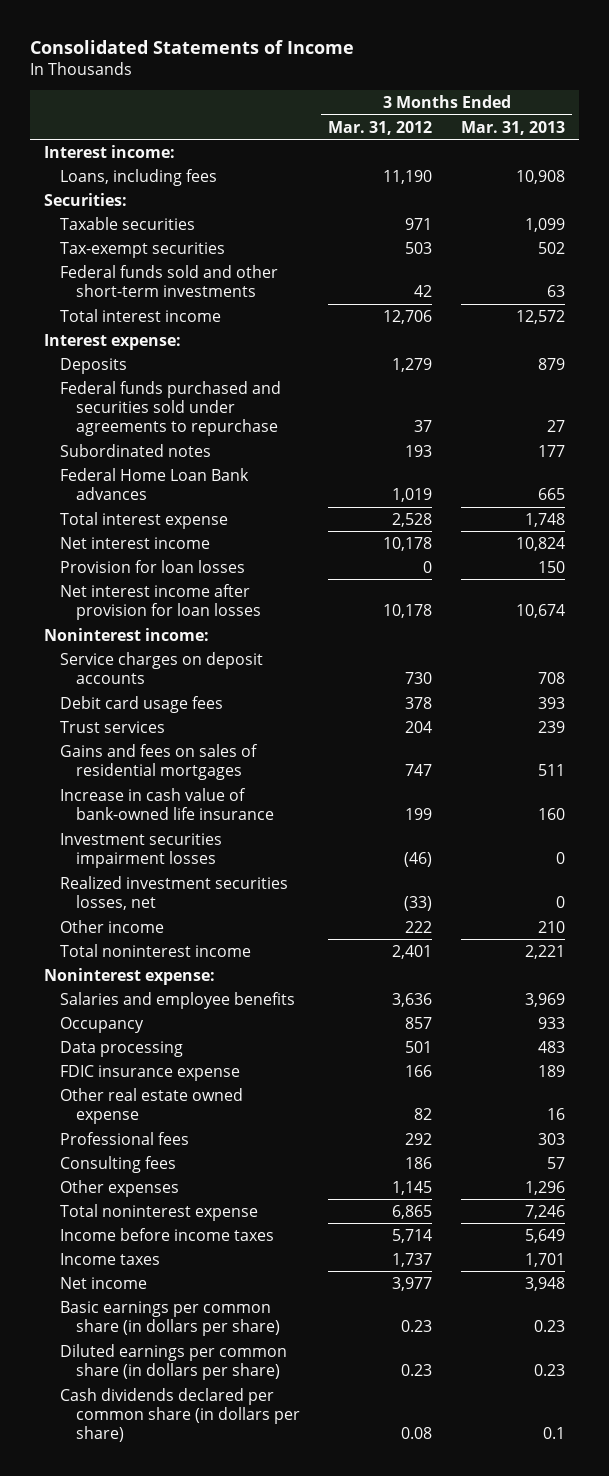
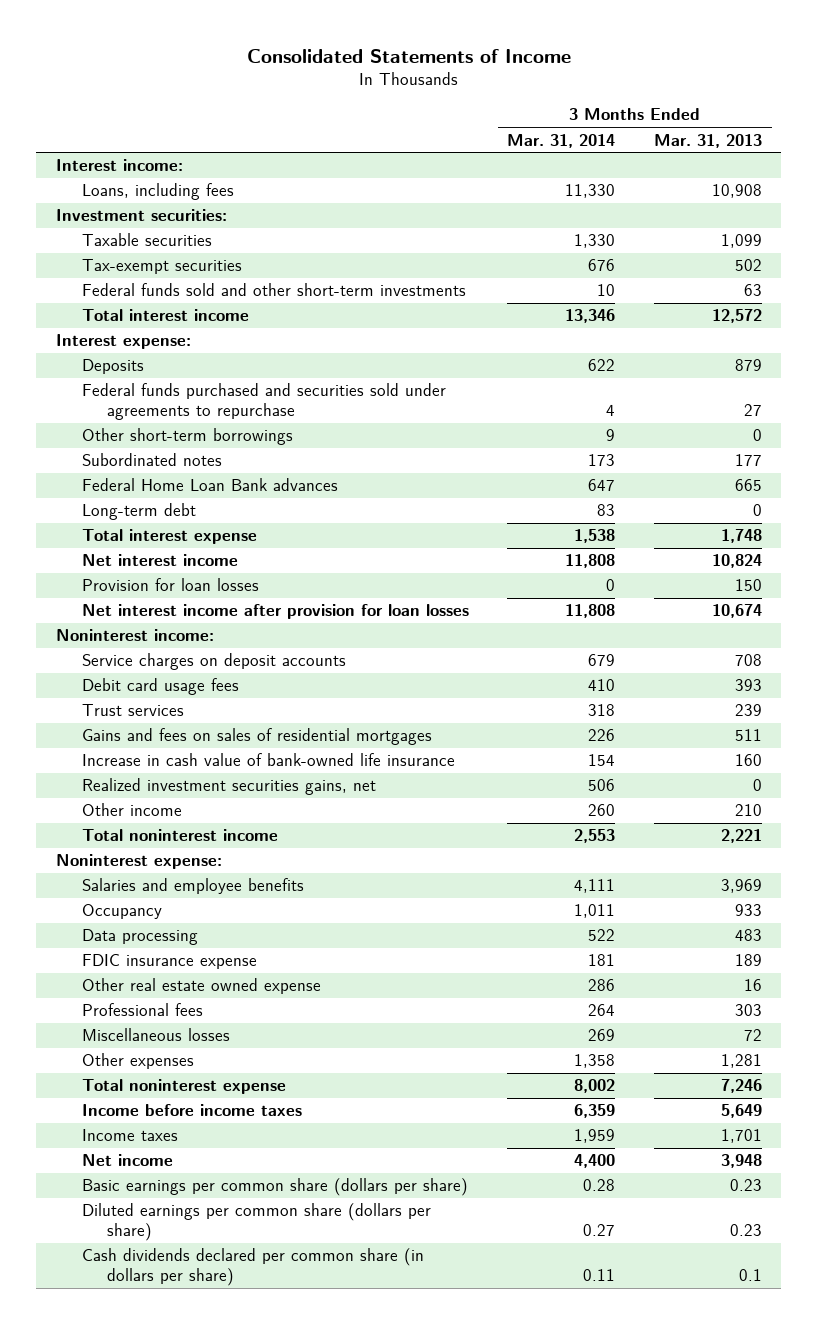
[328,120,433,135] Mar. 31, 2012 -> none
none -> [507,133,616,148] Mar. 31, 2014
[43,192,127,206] Securities: -> [55,209,227,222] Investment securities:
none -> [81,428,293,446] Other short-term borrowings
none -> [81,503,196,521] Long-term debt
[59,832,222,868] Investment securities impairment losses -> none
[59,875,288,910] Realized investment securities losses, net -> [81,778,376,796] Realized investment securities gains, net
[59,1155,176,1173] Consulting fees -> none
none -> [81,1028,230,1042] Miscellaneous losses
[525,1180,566,1195] 1,296 -> [720,1054,762,1069] 1,281
[59,1300,280,1336] Basic earnings per common share (in dollars per share) -> [81,1178,468,1197] Basic earnings per common share (dollars per share)
[59,1343,287,1380] Diluted earnings per common share (in dollars per share) -> [81,1203,431,1241] Diluted earnings per common share (dollars per share)

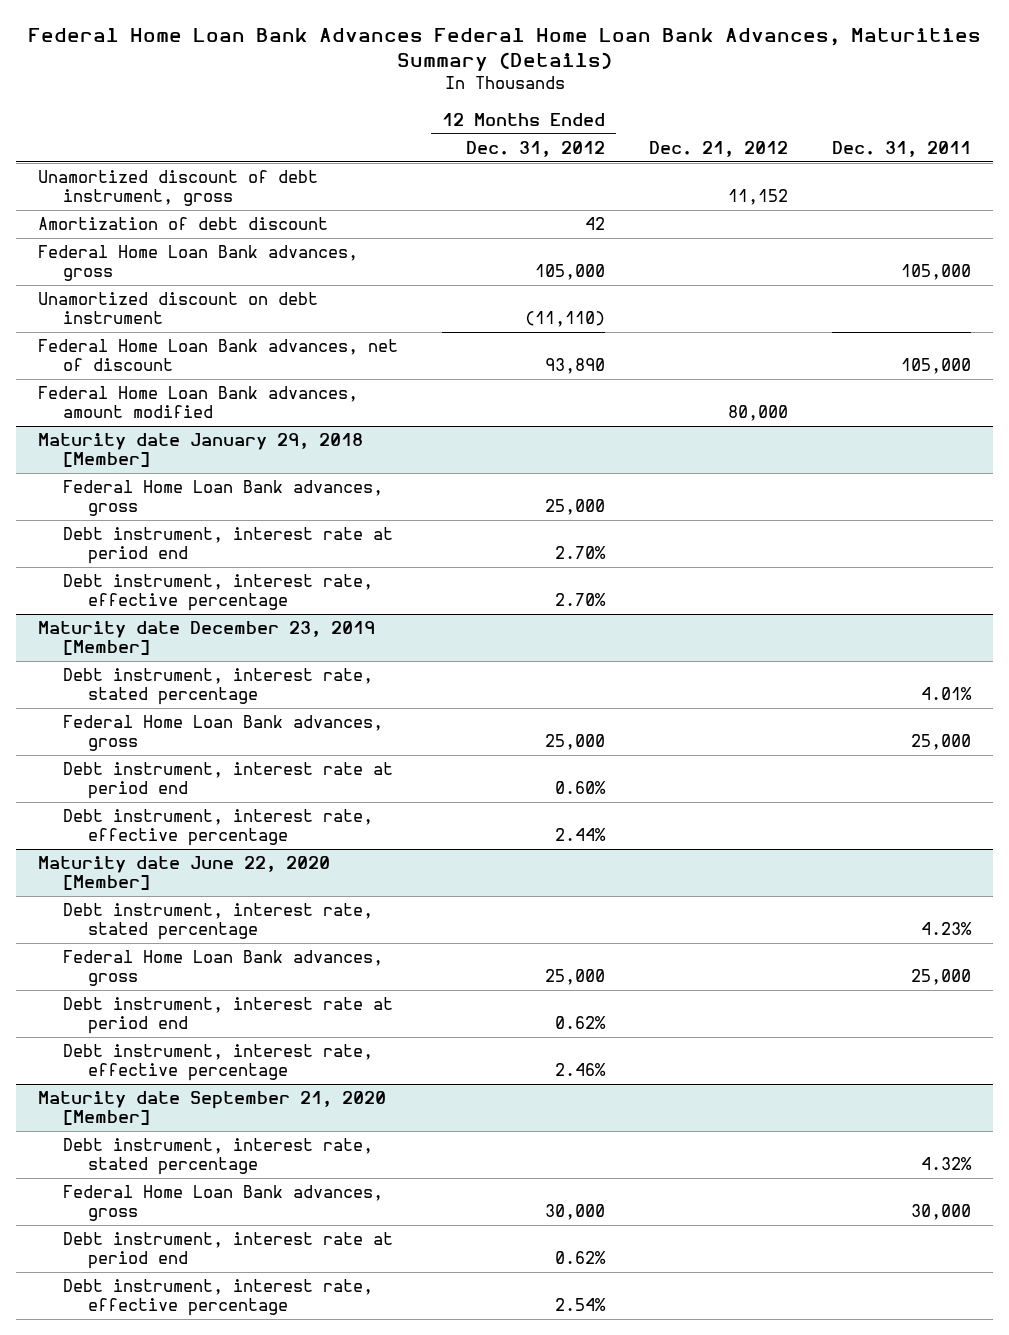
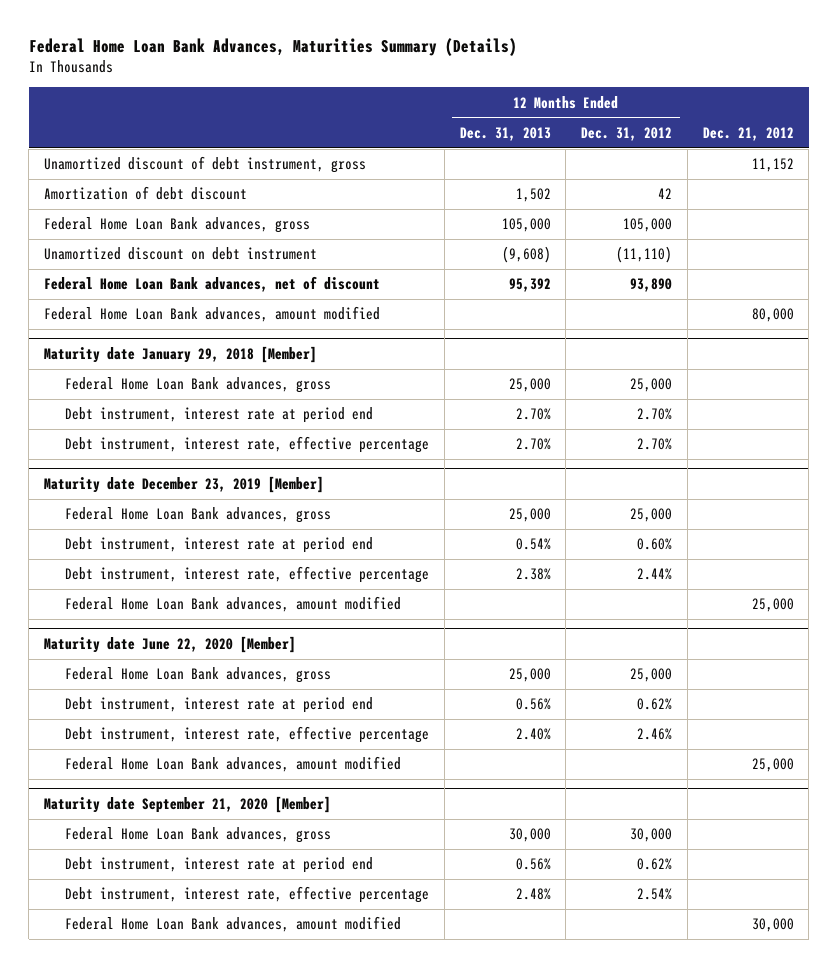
[27,27,981,72] Federal Home Loan Bank Advances Federal Home Loan Bank Advances, Maturities Summary (Details) -> [28,38,517,57] Federal Home Loan Bank Advances, Maturities Summary (Details)
[831,140,971,157] Dec. 31, 2011 -> none
none -> [459,127,551,142] Dec. 31, 2013
[63,668,374,706] Debt instrument, interest rate, stated percentage -> none
none -> [65,596,402,613] Federal Home Loan Bank advances, amount modified
[63,903,374,941] Debt instrument, interest rate, stated percentage -> none
none -> [65,756,402,773] Federal Home Loan Bank advances, amount modified
[63,1138,374,1176] Debt instrument, interest rate, stated percentage -> none
none -> [65,916,402,933] Federal Home Loan Bank advances, amount modified

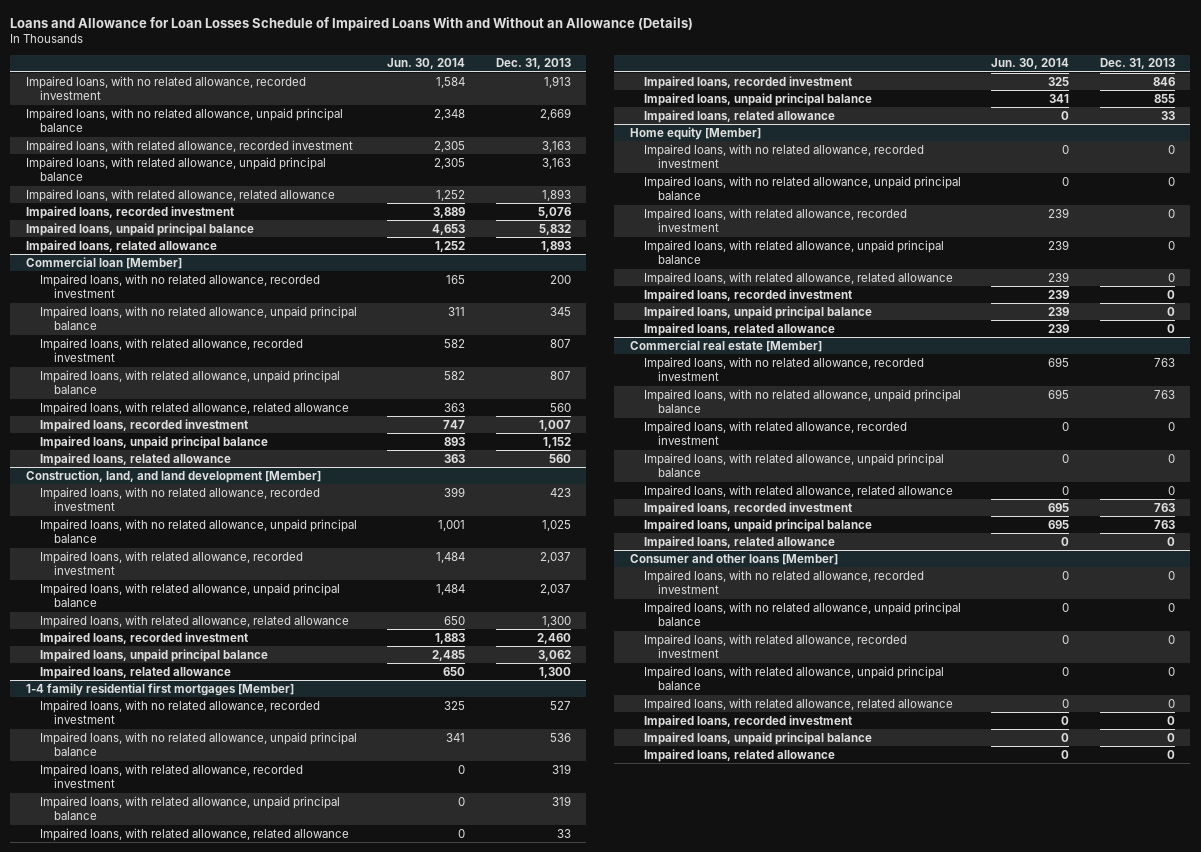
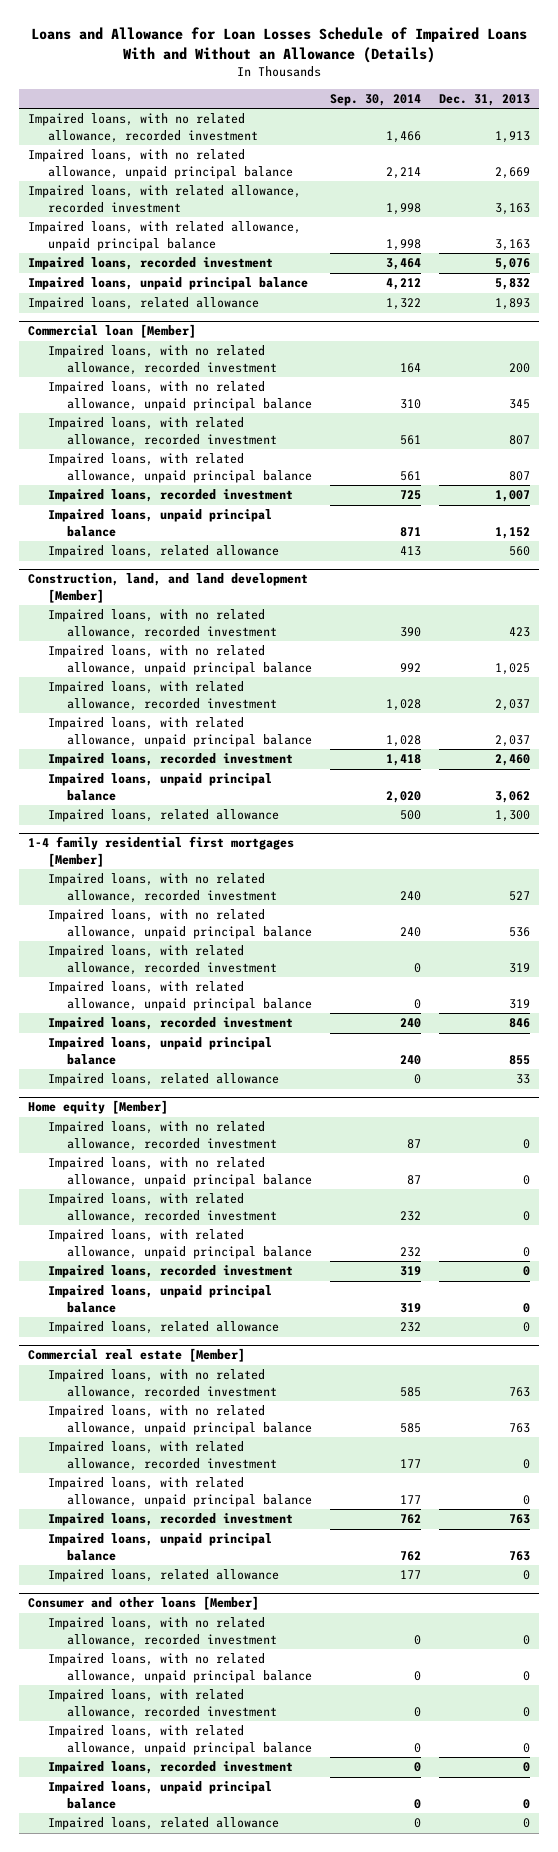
[387,58,466,70] Jun. 30, 2014 -> none
none -> [330,93,422,106] Sep. 30, 2014
[25,188,335,202] Impaired loans, with related allowance, related allowance -> none
[39,401,349,415] Impaired loans, with related allowance, related allowance -> none
[39,614,349,628] Impaired loans, with related allowance, related allowance -> none
[39,827,349,841] Impaired loans, with related allowance, related allowance -> none
[643,271,953,285] Impaired loans, with related allowance, related allowance -> none
[643,484,953,498] Impaired loans, with related allowance, related allowance -> none
[643,697,953,711] Impaired loans, with related allowance, related allowance -> none

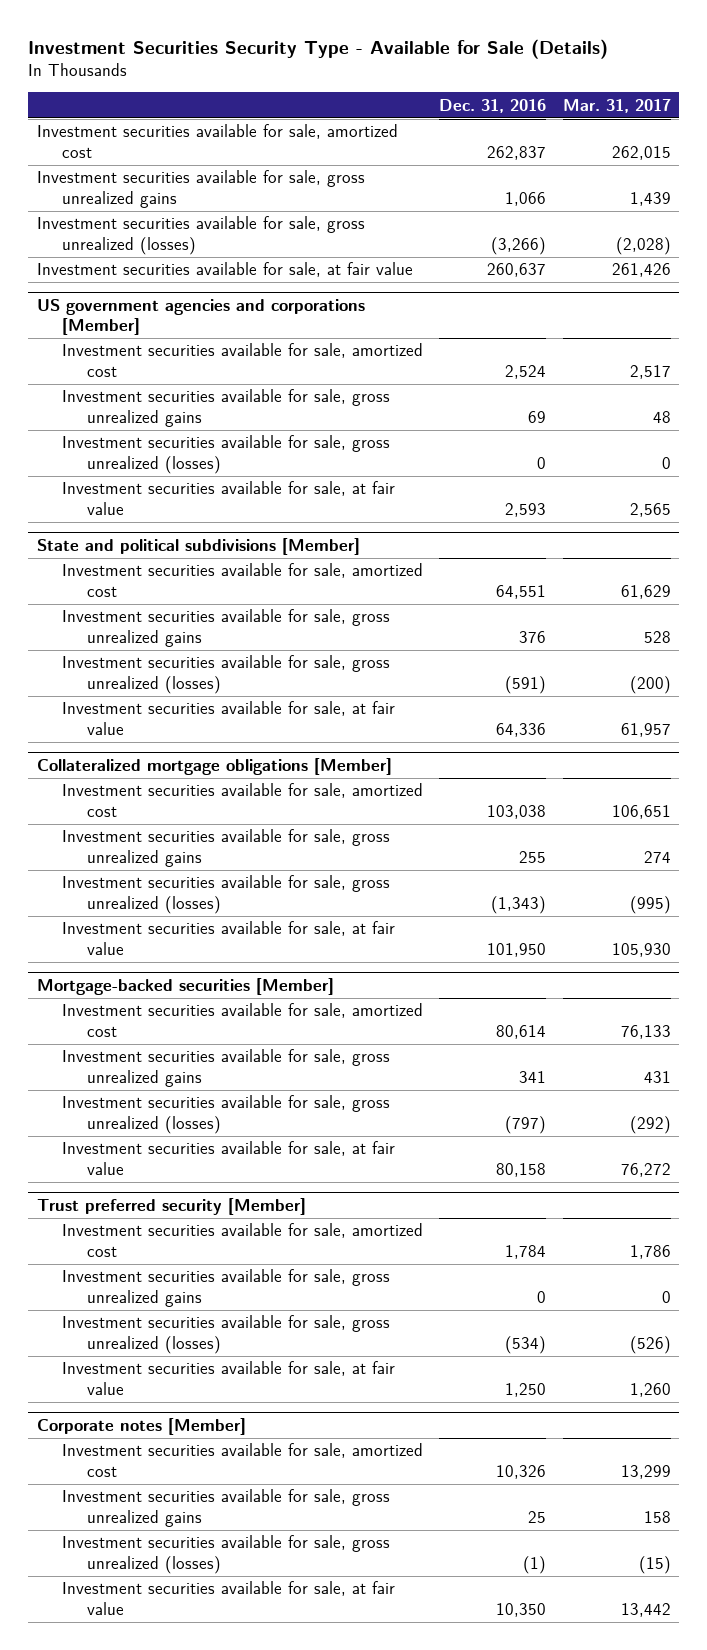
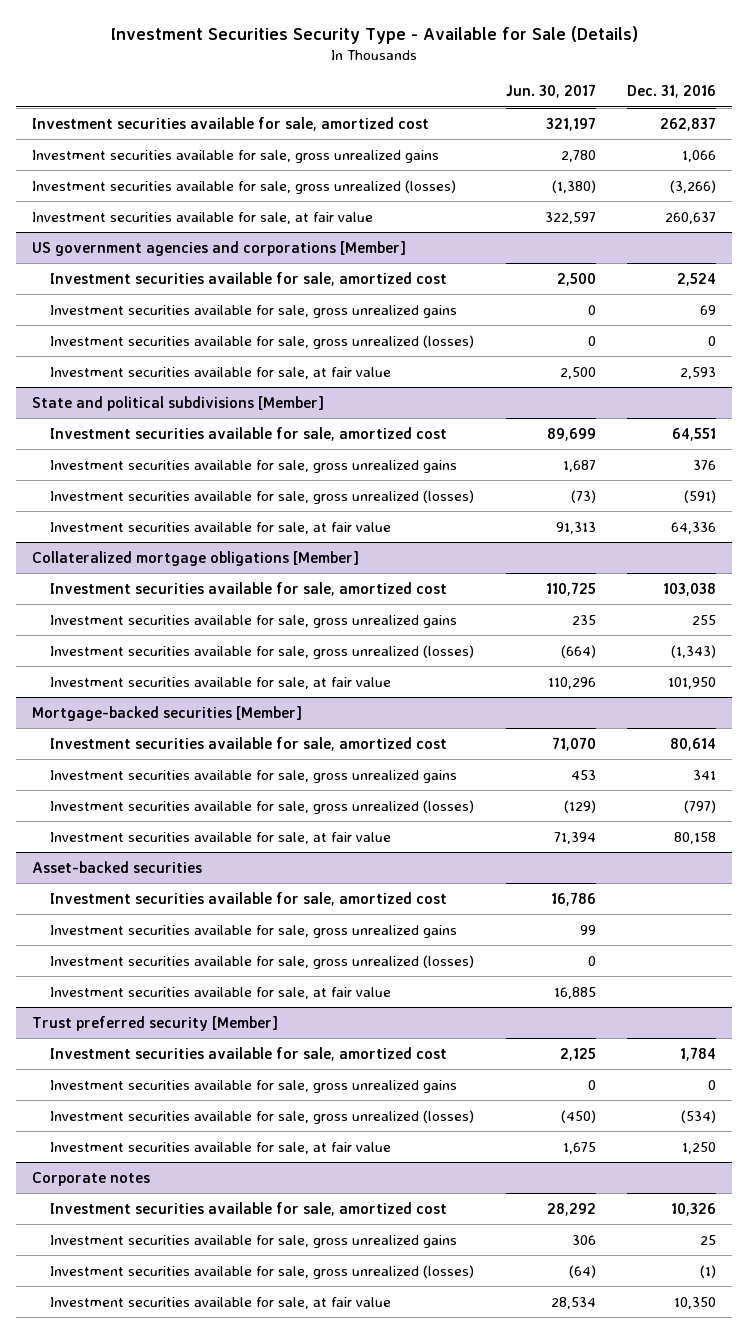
[562,98,671,113] Mar. 31, 2017 -> none
none -> [505,84,596,99] Jun. 30, 2017
none -> [32,860,203,873] Asset-backed securities
none -> [49,891,447,906] Investment securities available for sale, amortized cost
none -> [49,924,457,938] Investment securities available for sale, gross unrealized gains
none -> [49,954,474,969] Investment securities available for sale, gross unrealized (losses)
none -> [49,986,391,999] Investment securities available for sale, at fair value
[36,1417,246,1435] Corporate notes [Member] -> [32,1171,151,1186] Corporate notes

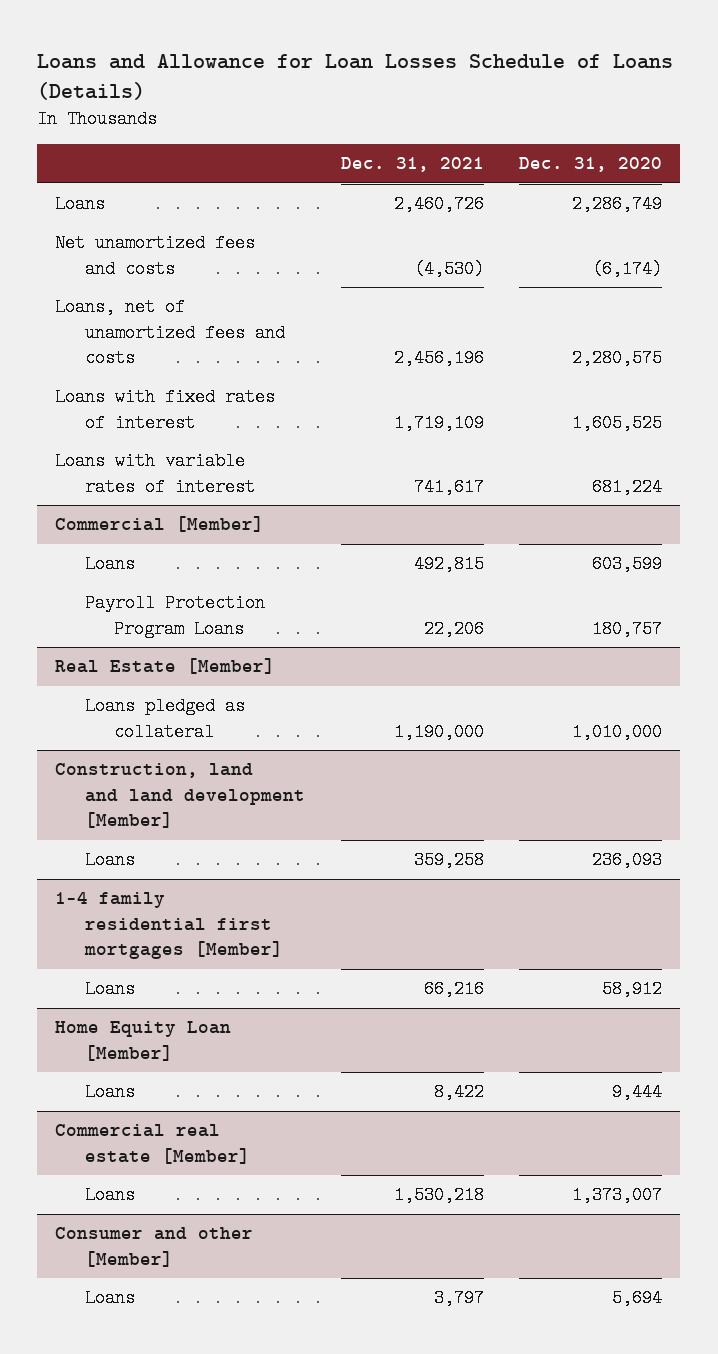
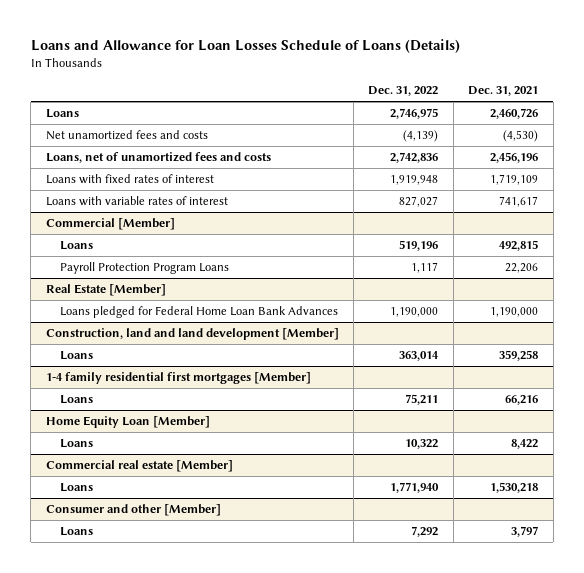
[519,157,663,173] Dec. 31, 2020 -> none
none -> [368,86,439,97] Dec. 31, 2022
[84,697,245,741] Loans pledged as collateral -> [60,306,339,319] Loans pledged for Federal Home Loan Bank Advances

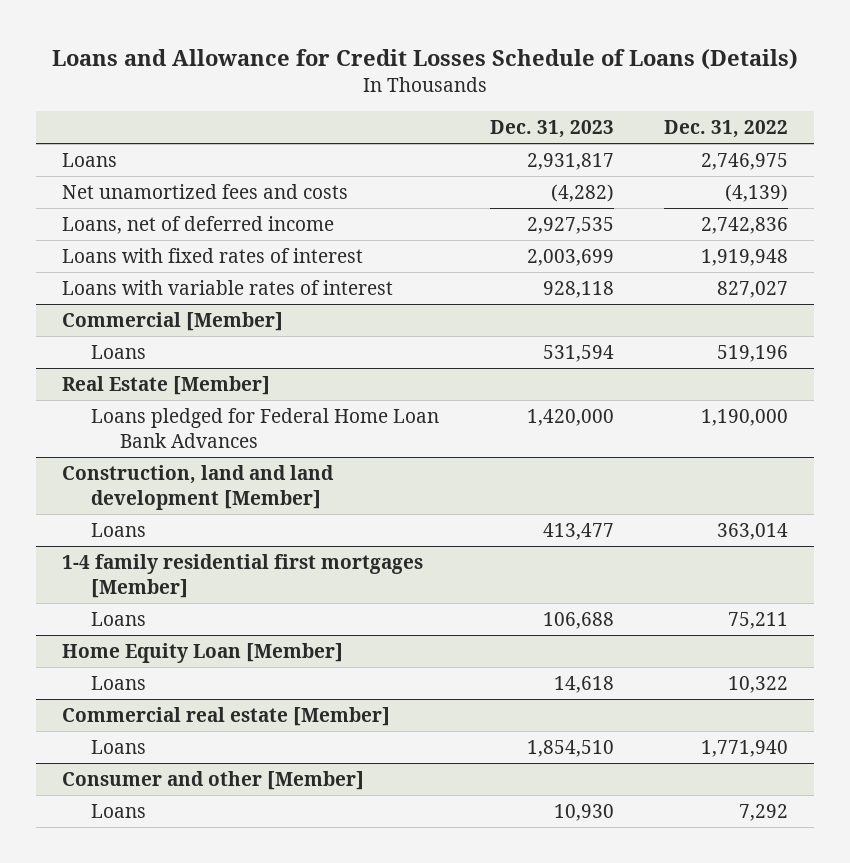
[30,39,460,54] Loans and Allowance for Loan Losses Schedule of Loans (Details) -> [52,49,799,71] Loans and Allowance for Credit Losses Schedule of Loans (Details)
[468,86,539,97] Dec. 31, 2021 -> none
none -> [489,120,614,139] Dec. 31, 2023
[45,152,271,164] Loans, net of unamortized fees and costs -> [61,216,334,235] Loans, net of deferred income
[60,262,230,275] Payroll Protection Program Loans -> none

